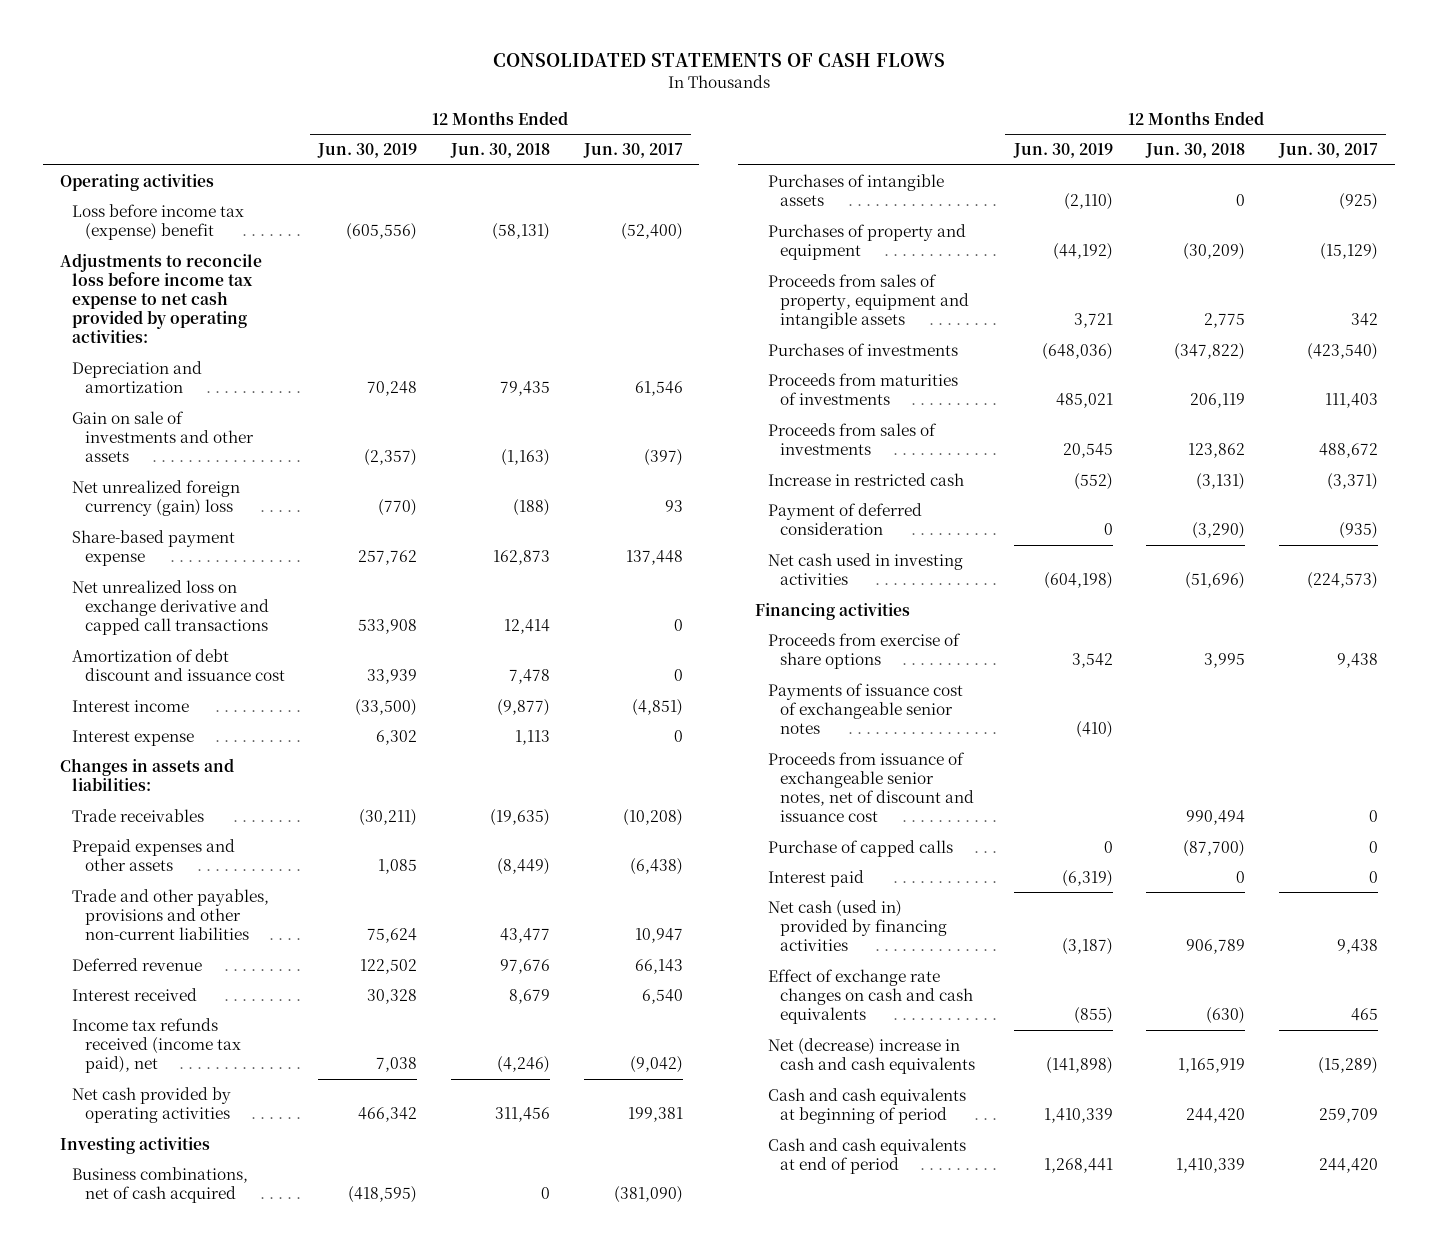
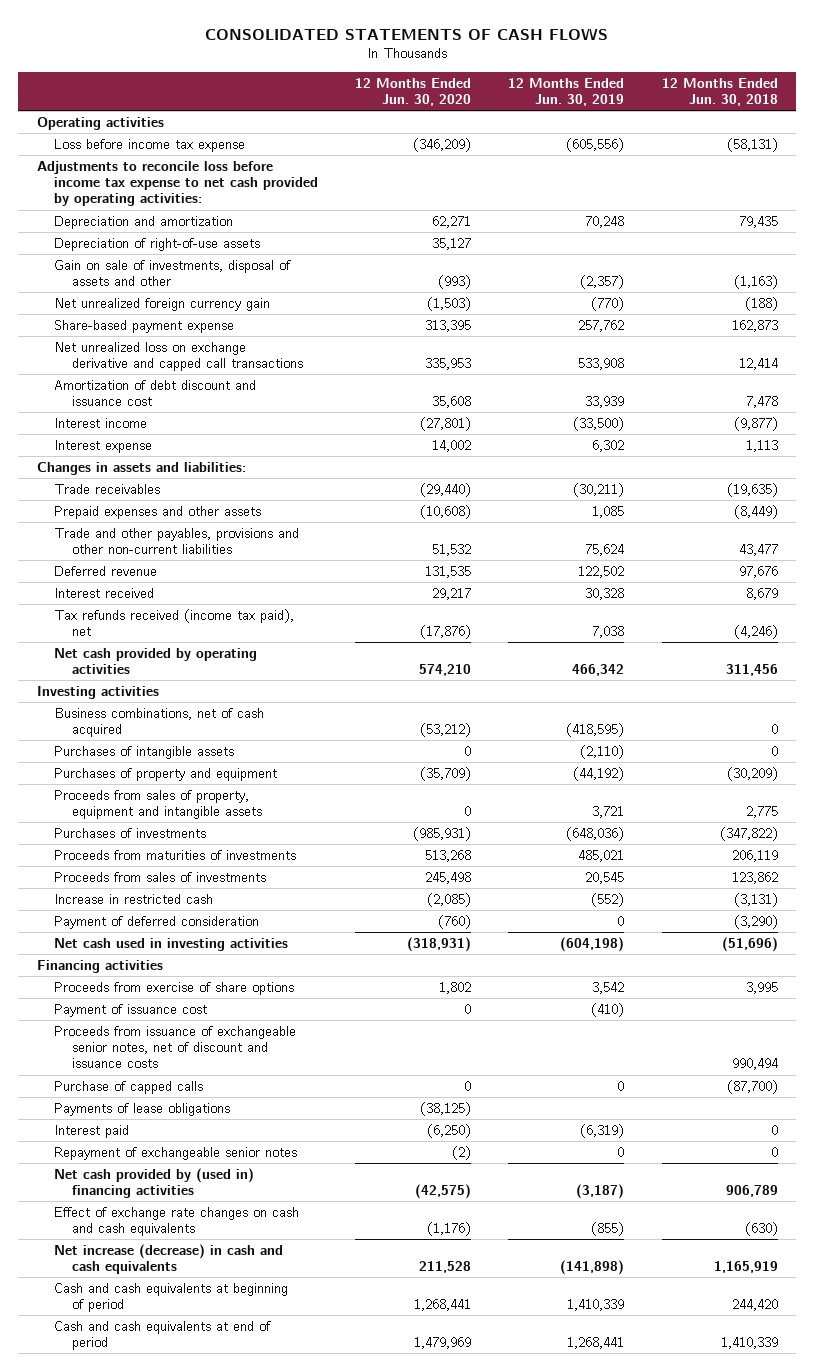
[582,143,683,159] Jun. 30, 2017 -> none
none -> [355,77,472,106] 12 Months Ended Jun. 30, 2020
[72,203,245,240] Loss before income tax (expense) benefit -> [54,138,246,152] Loss before income tax expense
none -> [54,237,261,251] Depreciation of right-of-use assets
[72,410,254,463] Gain on sale of investments and other assets -> [54,259,292,287] Gain on sale of investments, disposal of assets and other
[72,479,241,516] Net unrealized foreign currency (gain) loss -> [54,297,271,311] Net unrealized foreign currency gain
[72,1017,241,1074] Income tax refunds received (income tax paid), net -> [54,608,295,637] Tax refunds received (income tax paid), net
[767,682,963,735] Payments of issuance cost of exchangeable senior notes -> [54,1003,208,1017] Payment of issuance cost
[767,751,974,823] Proceeds from issuance of exchangeable senior notes, net of discount and issuance cost -> [54,1025,297,1069] Proceeds from issuance of exchangeable senior notes, net of discount and issuance costs
none -> [54,1102,231,1116] Payments of lease obligations
none -> [54,1146,298,1160] Repayment of exchangeable senior notes
[767,899,947,952] Net cash (used in) provided by financing activities -> [54,1167,255,1199] Net cash provided by (used in) financing activities
[767,1037,975,1074] Net (decrease) increase in cash and cash equivalents -> [54,1243,284,1275] Net increase (decrease) in cash and cash equivalents

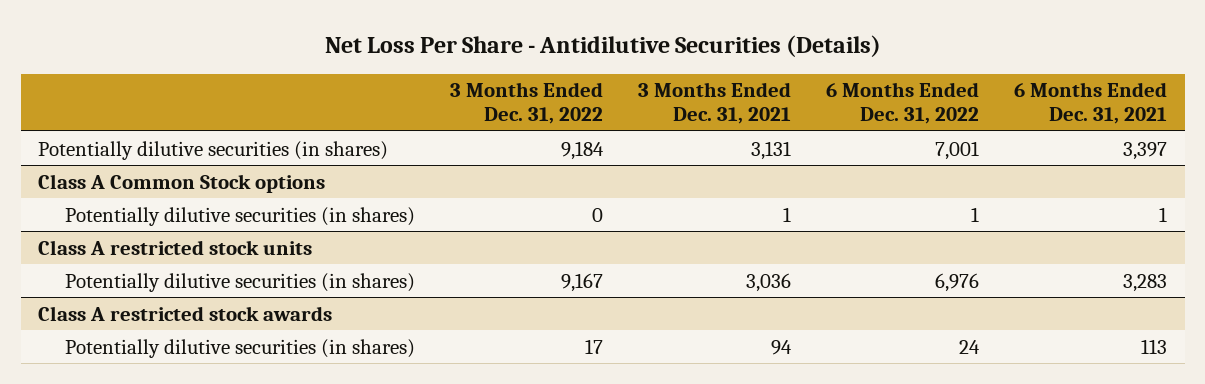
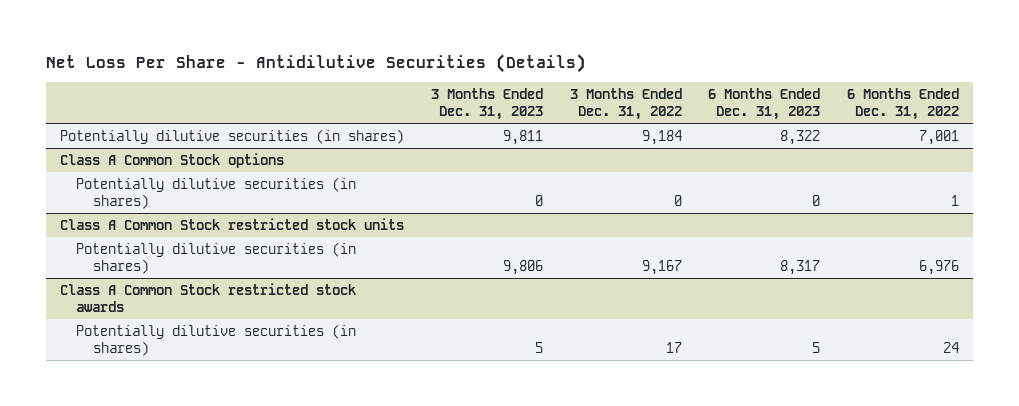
[637,82,791,125] 3 Months Ended Dec. 31, 2021 -> none
[1014,82,1168,125] 6 Months Ended Dec. 31, 2021 -> none
none -> [430,87,543,121] 3 Months Ended Dec. 31, 2023
none -> [708,87,821,121] 6 Months Ended Dec. 31, 2023
[38,239,313,255] Class A restricted stock units -> [59,217,404,230] Class A Common Stock restricted stock units
[38,305,333,321] Class A restricted stock awards -> [59,282,356,313] Class A Common Stock restricted stock awards

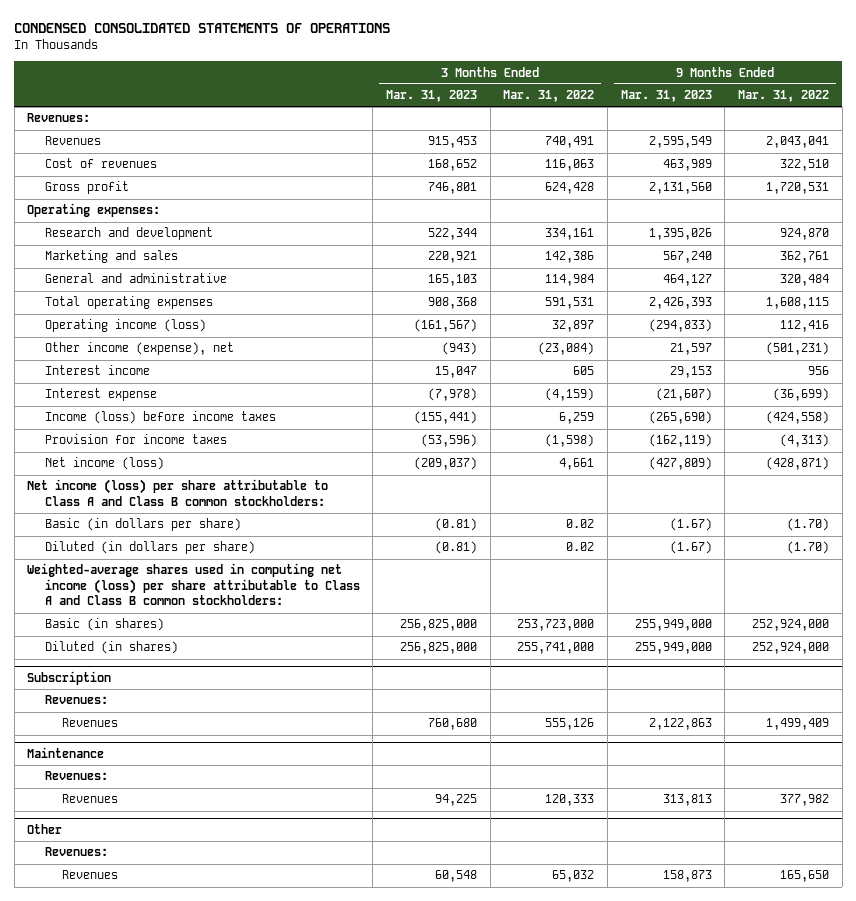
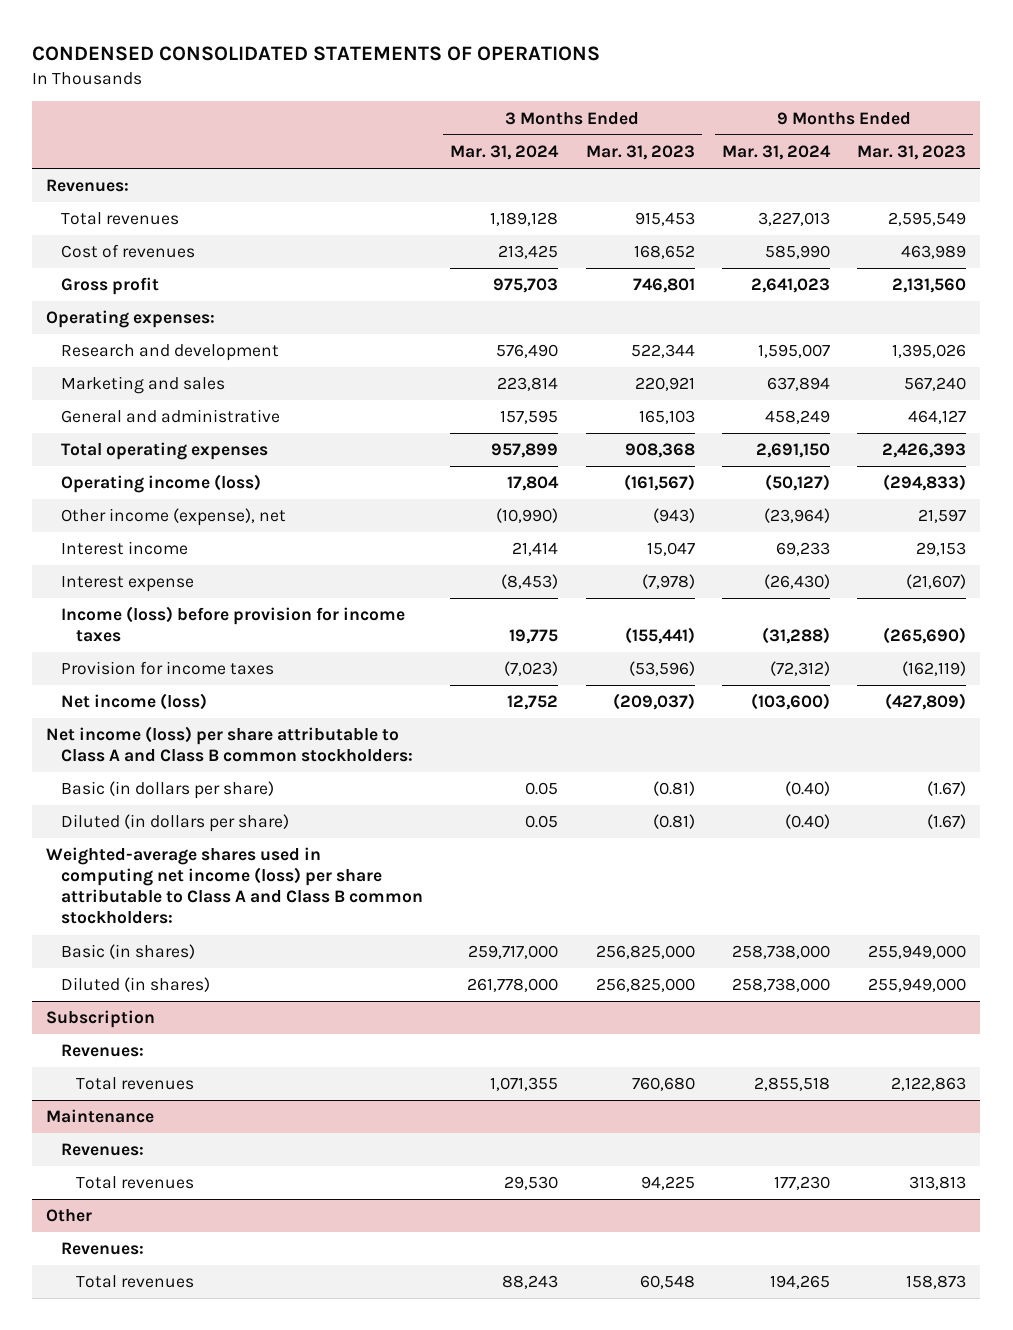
[503,90,595,103] Mar. 31, 2022 -> none
[738,90,830,103] Mar. 31, 2022 -> none
none -> [450,145,560,161] Mar. 31, 2024
none -> [722,145,832,161] Mar. 31, 2024
[44,136,101,146] Revenues -> [60,212,179,226] Total revenues
[44,411,276,425] Income (loss) before income taxes -> [60,606,405,643] Income (loss) before provision for income taxes
[62,718,119,728] Revenues -> [75,1077,194,1091] Total revenues
[62,794,119,804] Revenues -> [75,1176,194,1190] Total revenues
[62,870,119,880] Revenues -> [75,1275,194,1289] Total revenues

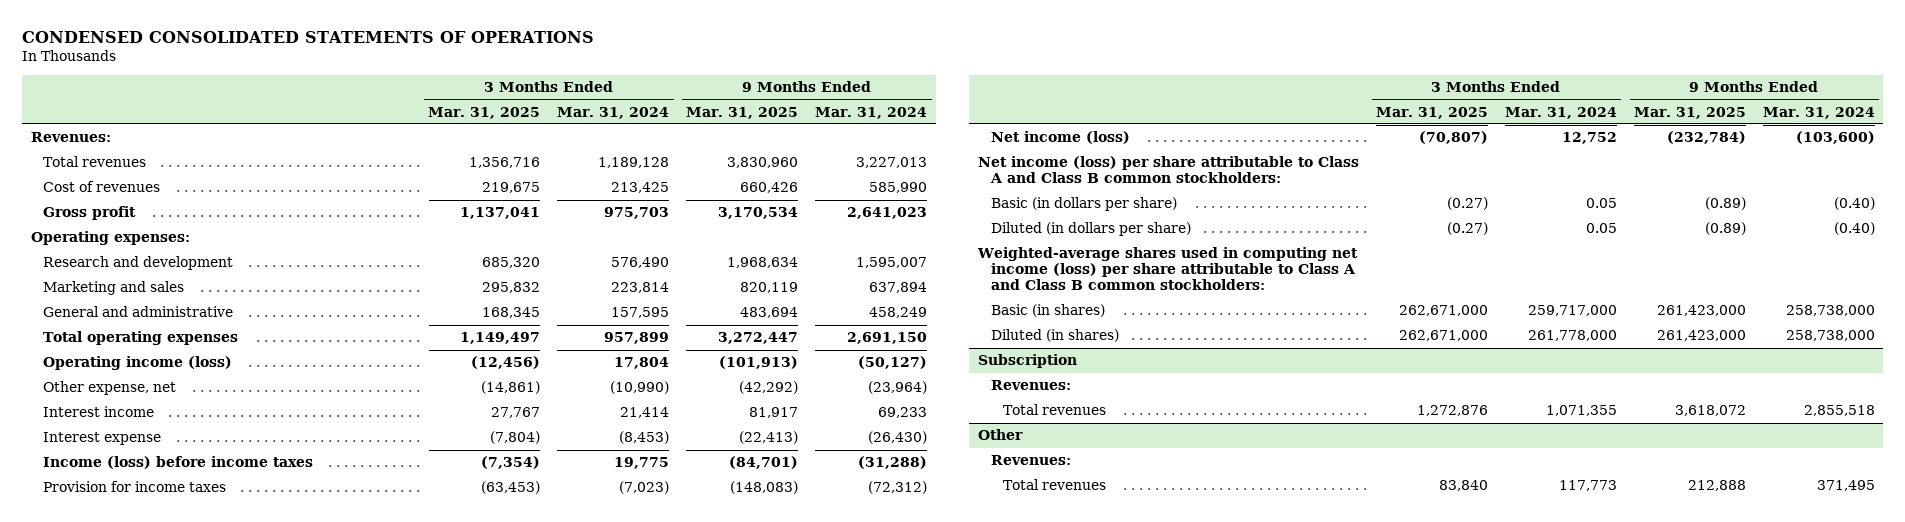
[585,145,695,161] Mar. 31, 2023 -> none
[857,145,967,161] Mar. 31, 2023 -> none
none -> [428,106,541,119] Mar. 31, 2025
none -> [686,106,799,119] Mar. 31, 2025
[60,508,286,527] Other income (expense), net -> [43,381,177,396] Other expense, net
[60,606,405,643] Income (loss) before provision for income taxes -> [43,456,314,470] Income (loss) before income taxes
[46,1109,155,1124] Maintenance -> none
[60,1143,144,1157] Revenues: -> none
[75,1176,194,1190] Total revenues -> none
[502,1275,559,1290] 88,243 -> [1558,480,1617,492] 117,773
[770,1275,831,1290] 194,265 -> [1816,480,1875,492] 371,495

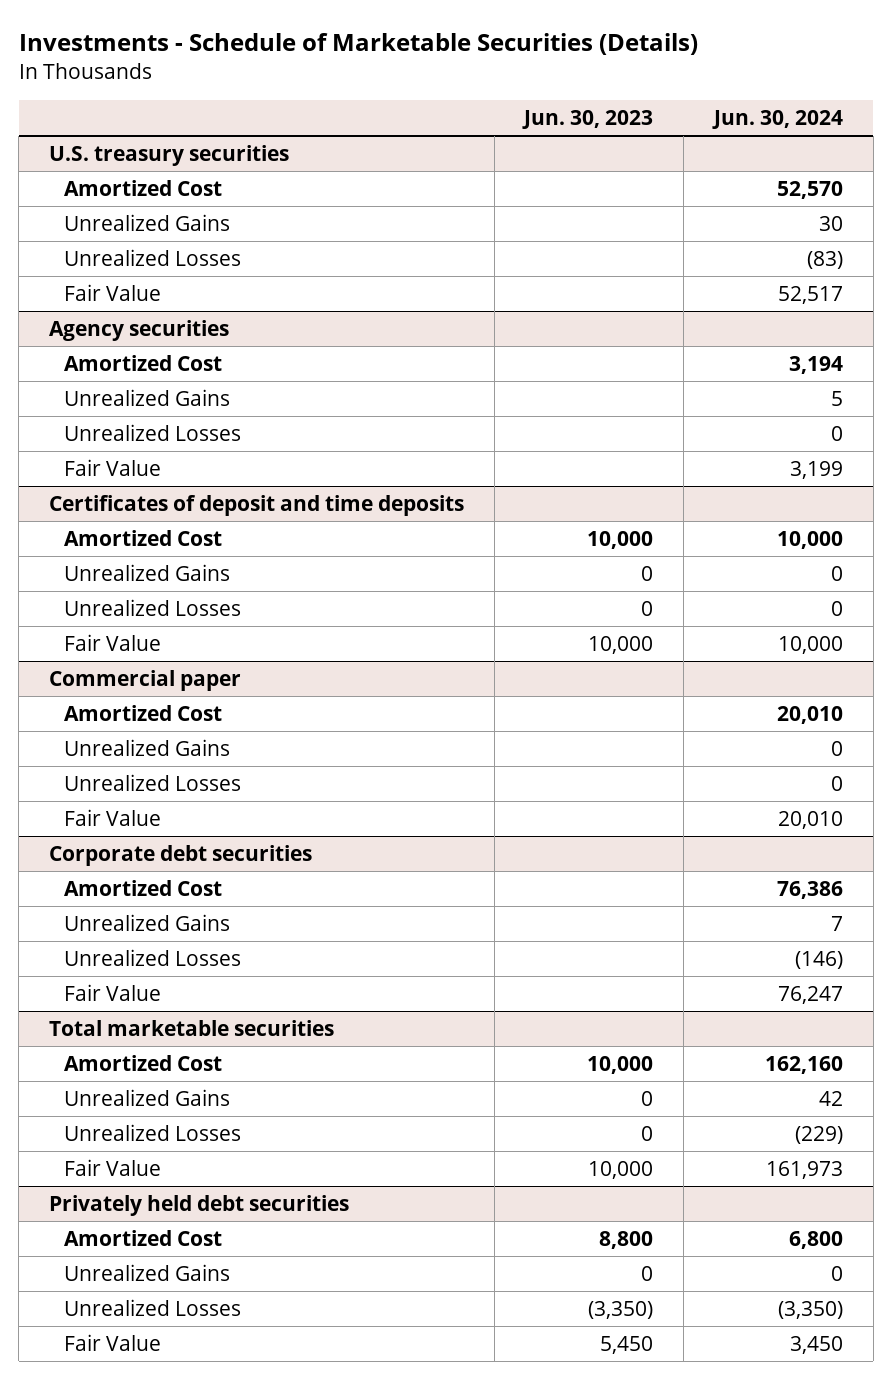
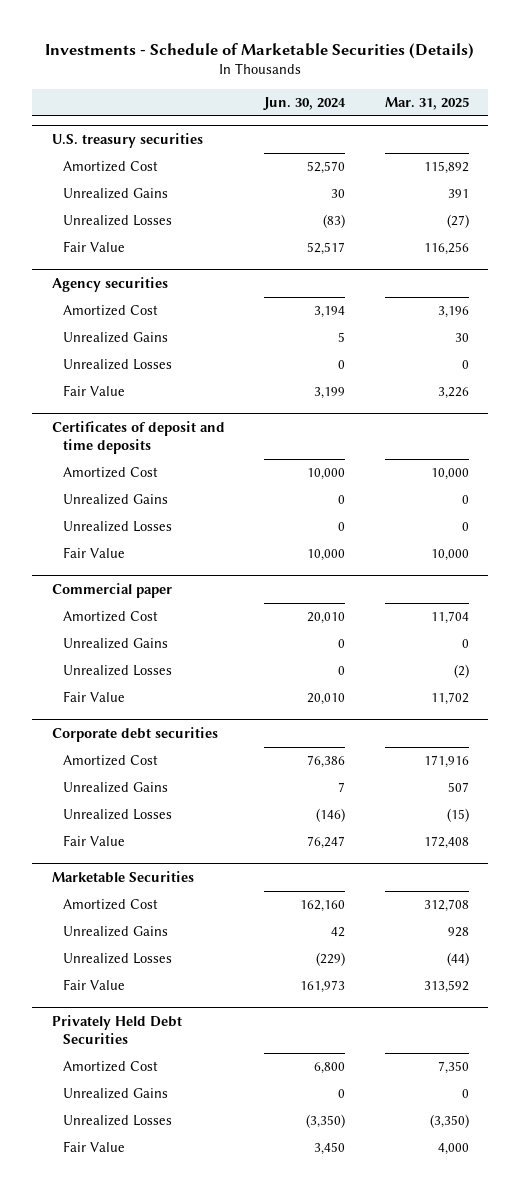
[522,110,654,130] Jun. 30, 2023 -> none
none -> [384,97,469,111] Mar. 31, 2025
[48,1019,334,1036] Total marketable securities -> [51,871,194,884] Marketable Securities
[48,1194,349,1216] Privately held debt securities -> [51,1015,182,1045] Privately Held Debt Securities

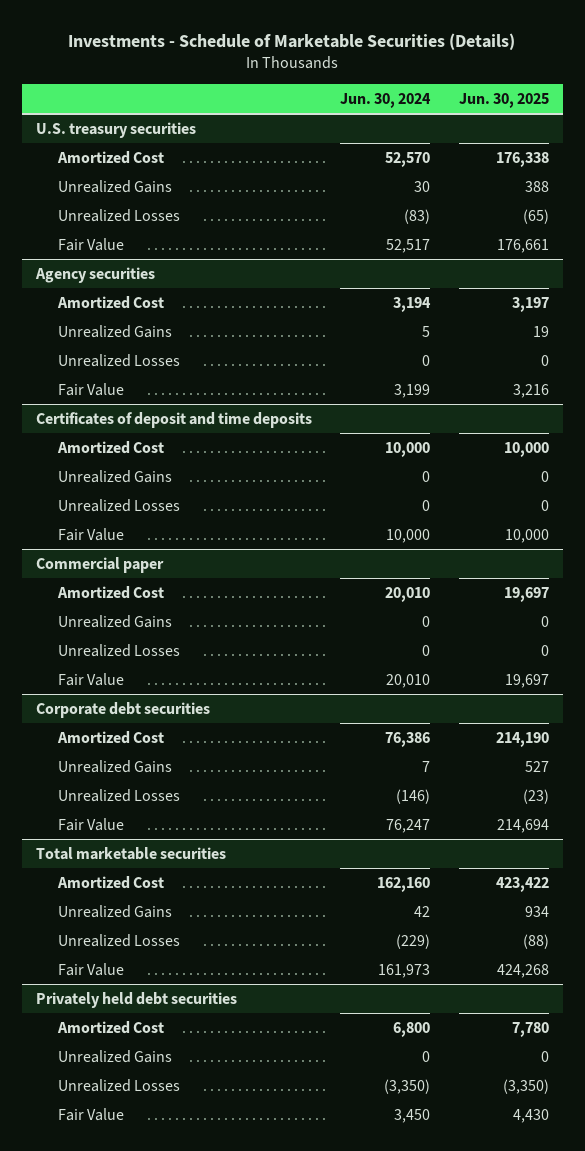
[384,97,469,111] Mar. 31, 2025 -> none
none -> [458,92,549,108] Jun. 30, 2025
[51,871,194,884] Marketable Securities -> [36,846,227,860] Total marketable securities
[51,1015,182,1045] Privately Held Debt Securities -> [36,991,238,1008] Privately held debt securities

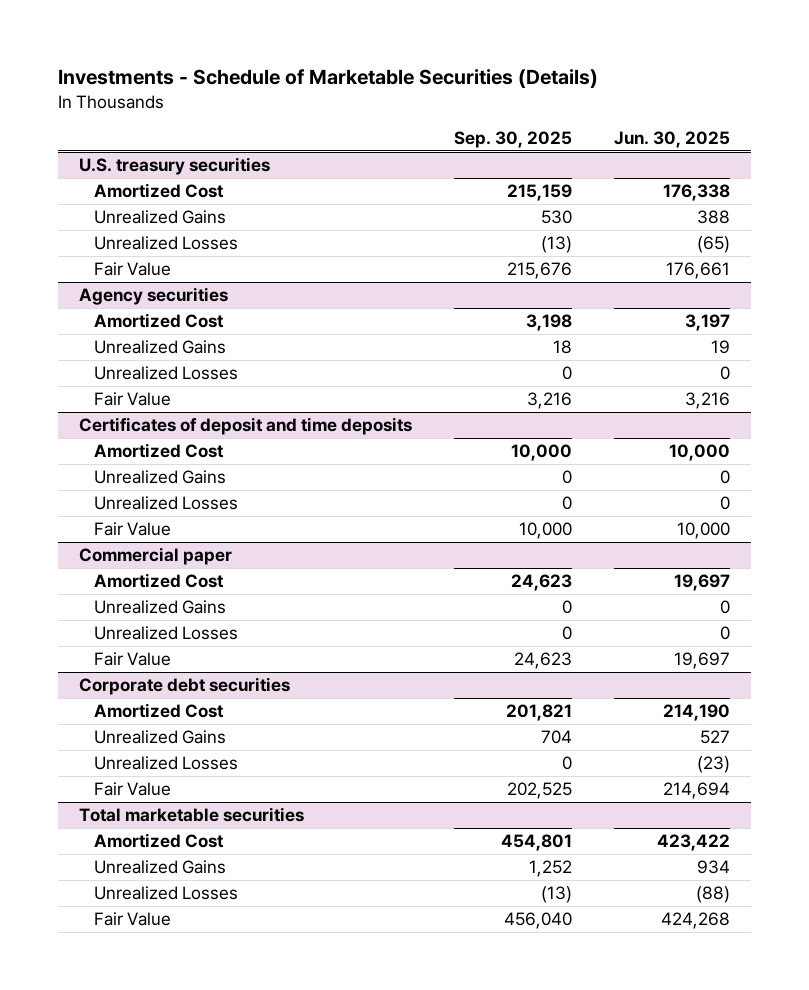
[340,92,432,108] Jun. 30, 2024 -> none
none -> [453,131,572,149] Sep. 30, 2025
[36,991,238,1008] Privately held debt securities -> none
[56,1020,164,1034] Amortized Cost -> none
[57,1049,172,1063] Unrealized Gains -> none
[57,1078,180,1092] Unrealized Losses -> none
[57,1107,124,1121] Fair Value -> none

